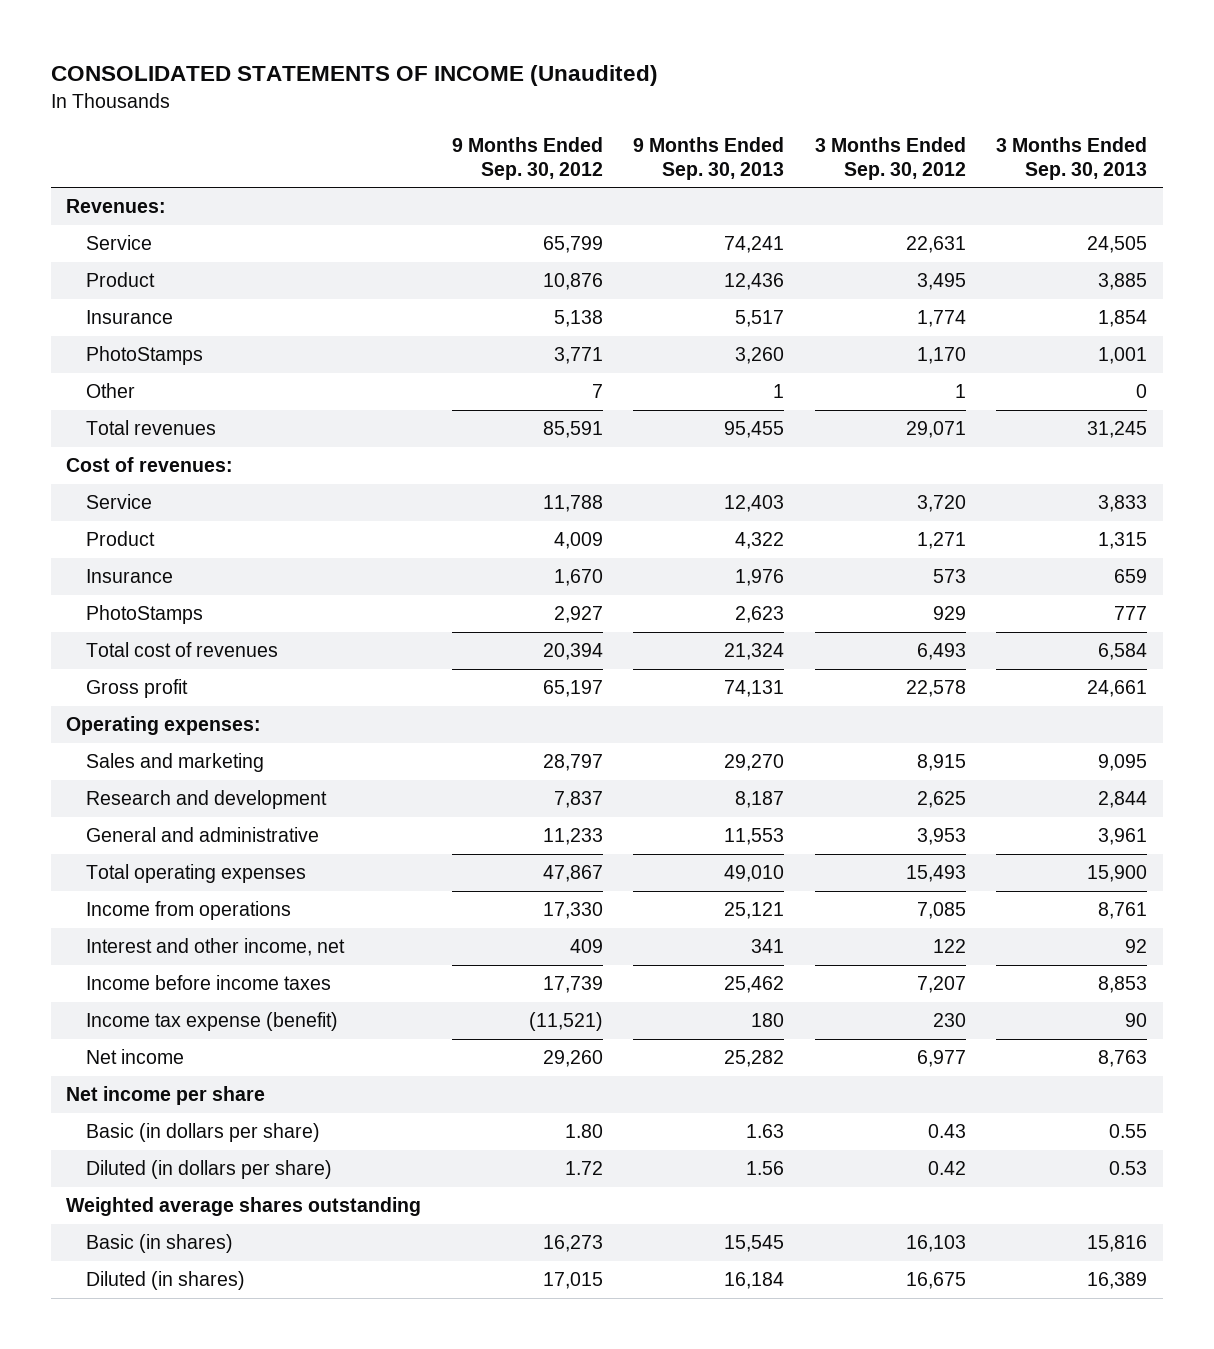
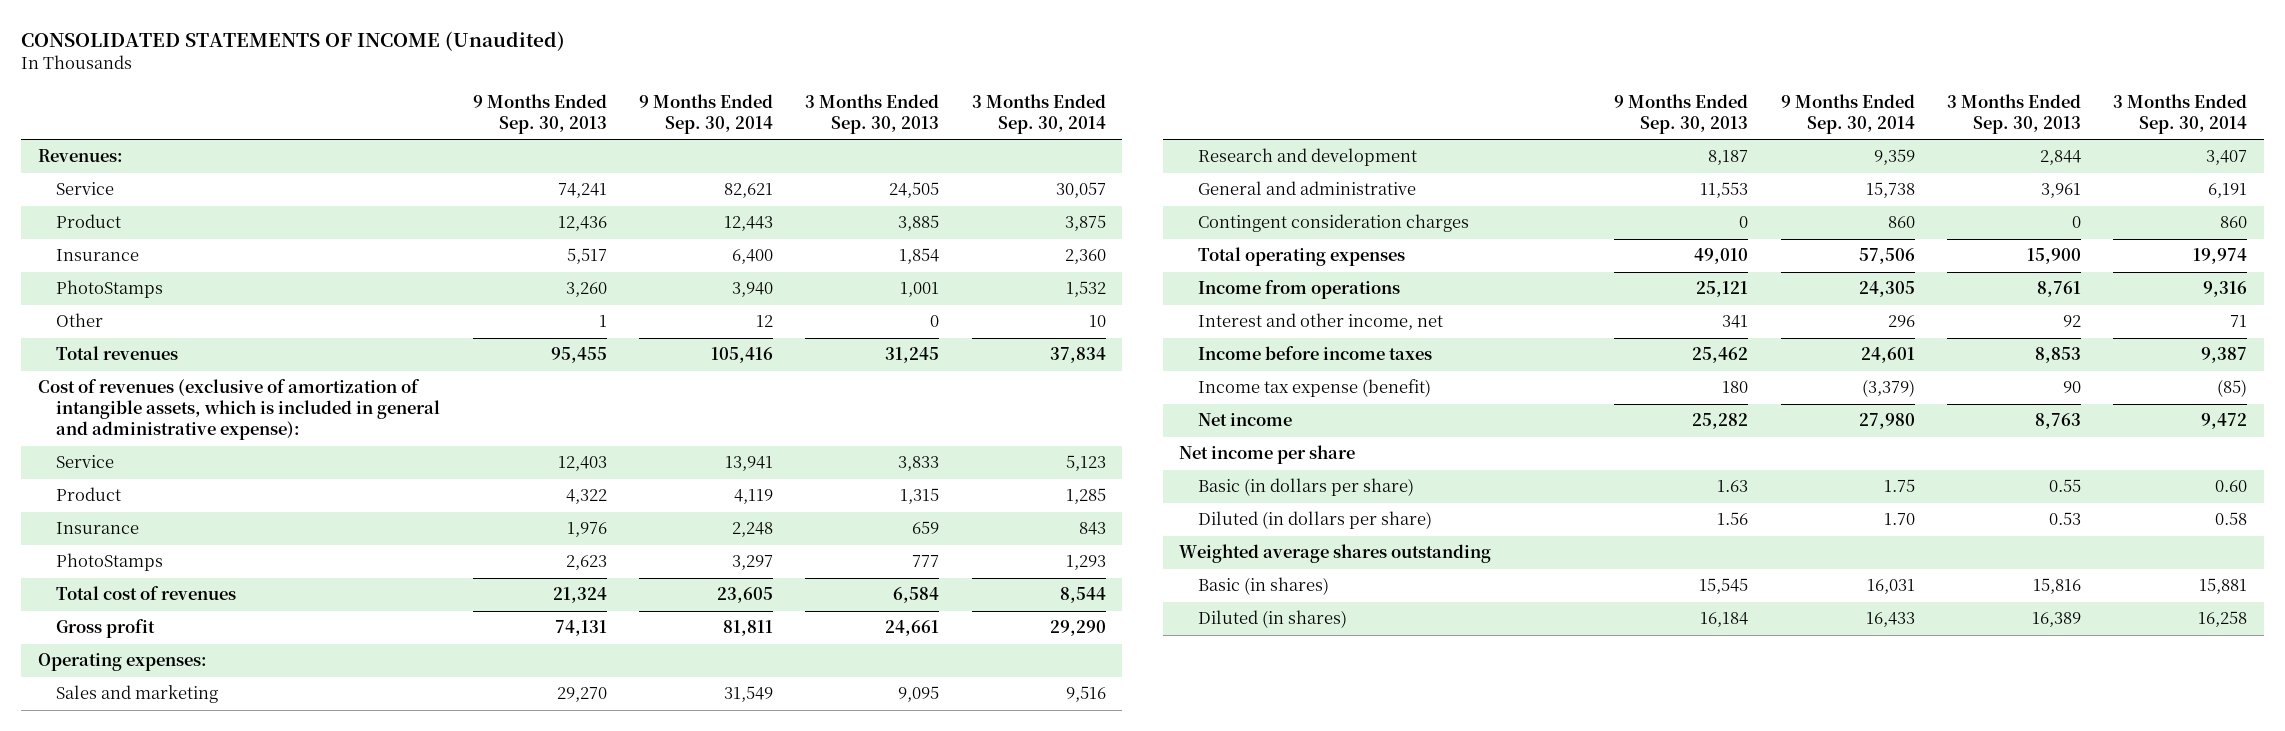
[451,137,603,180] 9 Months Ended Sep. 30, 2012 -> none
[814,137,966,180] 3 Months Ended Sep. 30, 2012 -> none
none -> [638,94,773,135] 9 Months Ended Sep. 30, 2014
none -> [971,94,1106,135] 3 Months Ended Sep. 30, 2014
[66,457,234,473] Cost of revenues: -> [37,379,441,441] Cost of revenues (exclusive of amortization of intangible assets, which is included in general and administrative expense):
none -> [1197,214,1469,233] Contingent consideration charges

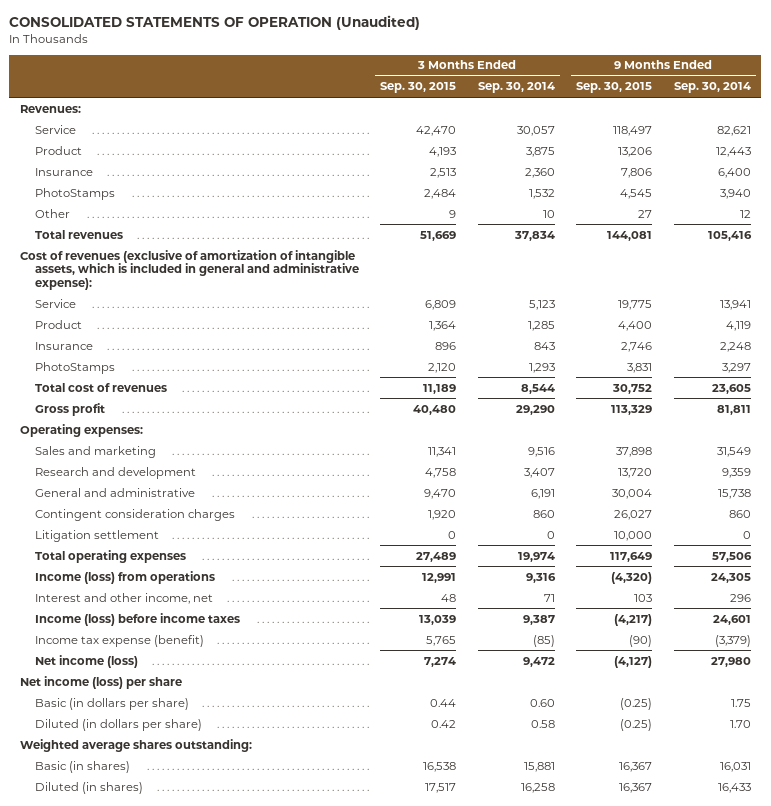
[21,30,566,51] CONSOLIDATED STATEMENTS OF INCOME (Unaudited) -> [9,15,421,31] CONSOLIDATED STATEMENTS OF OPERATION (Unaudited)
[472,94,607,135] 9 Months Ended Sep. 30, 2013 -> none
[805,94,940,135] 3 Months Ended Sep. 30, 2013 -> none
none -> [380,82,457,94] Sep. 30, 2015
none -> [576,82,653,94] Sep. 30, 2015
none -> [34,529,159,542] Litigation settlement
[1197,280,1400,300] Income from operations -> [34,570,215,584] Income (loss) from operations
[1197,346,1432,361] Income before income taxes -> [34,612,240,626] Income (loss) before income taxes
[1197,413,1292,427] Net income -> [34,654,138,668] Net income (loss)
[1179,445,1356,465] Net income per share -> [20,675,183,689] Net income (loss) per share
[1179,544,1492,564] Weighted average shares outstanding -> [20,738,253,752] Weighted average shares outstanding:

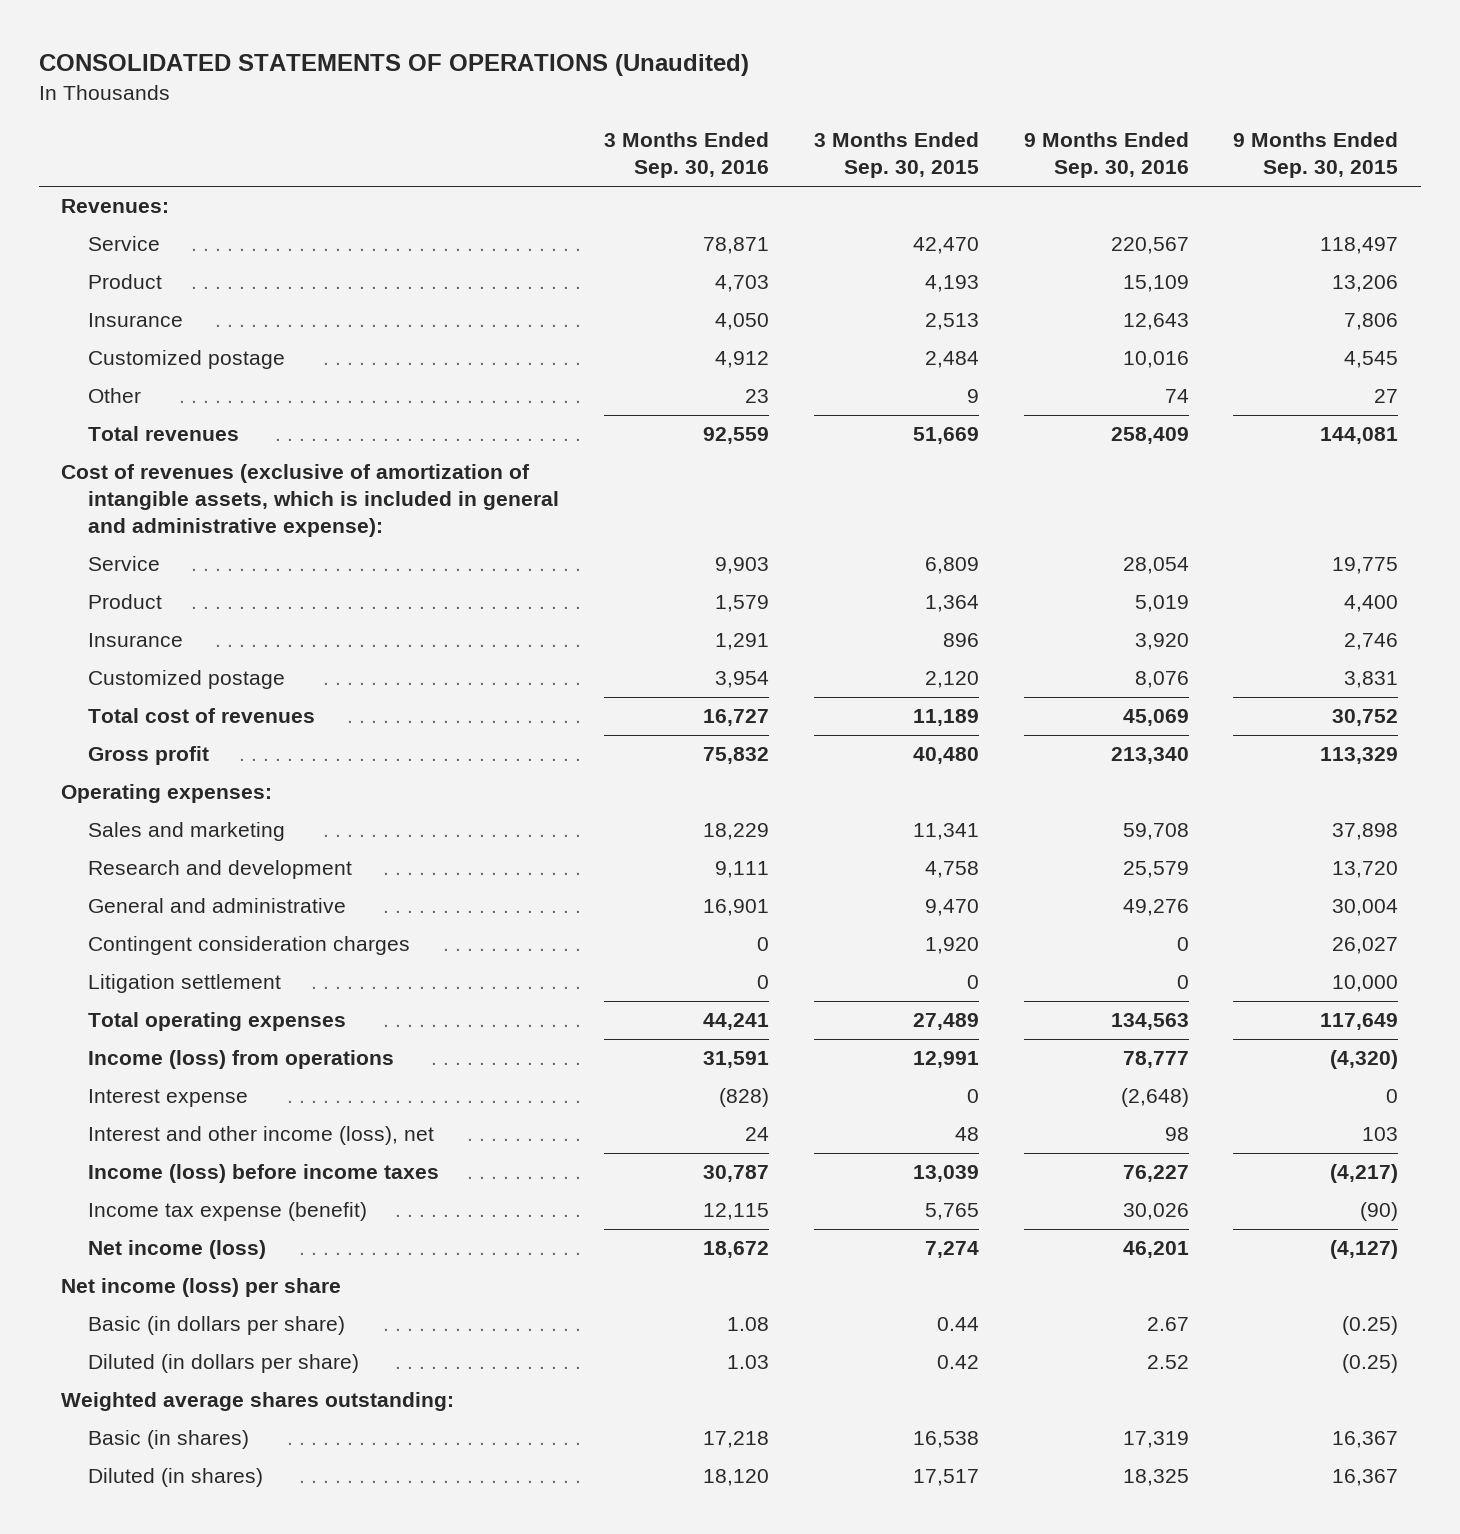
[9,15,421,31] CONSOLIDATED STATEMENTS OF OPERATION (Unaudited) -> [38,54,749,77] CONSOLIDATED STATEMENTS OF OPERATIONS (Unaudited)
[477,82,555,94] Sep. 30, 2014 -> none
[673,82,751,94] Sep. 30, 2014 -> none
none -> [603,132,769,179] 3 Months Ended Sep. 30, 2016
none -> [1023,132,1189,179] 9 Months Ended Sep. 30, 2016
[34,187,115,200] PhotoStamps -> [87,350,285,370] Customized postage
[34,361,115,374] PhotoStamps -> [87,670,285,690] Customized postage
none -> [87,1089,248,1108] Interest expense
[34,592,213,604] Interest and other income, net -> [87,1126,434,1146] Interest and other income (loss), net

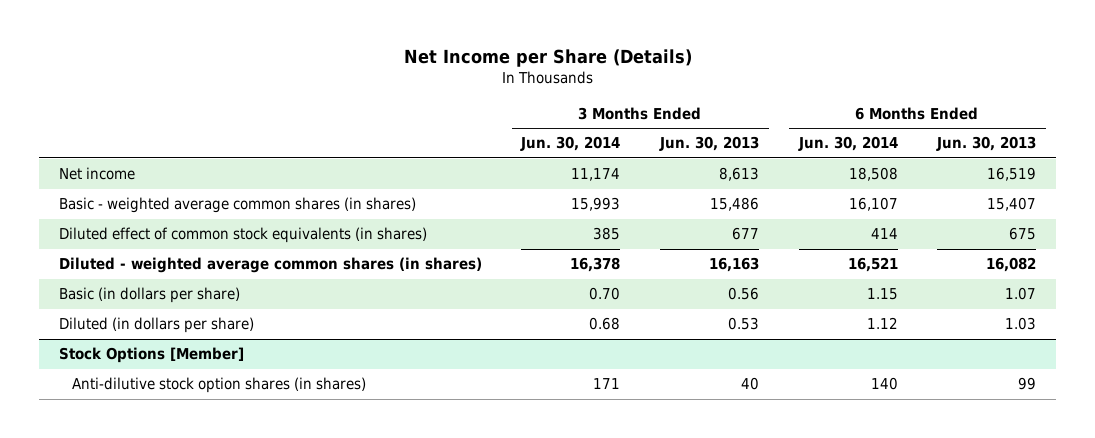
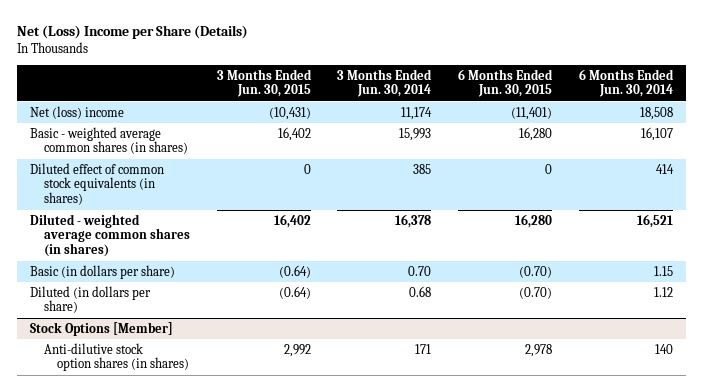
[403,48,692,67] Net Income per Share (Details) -> [16,24,248,39] Net (Loss) Income per Share (Details)
[659,136,760,152] Jun. 30, 2013 -> none
[936,136,1037,152] Jun. 30, 2013 -> none
none -> [216,68,312,98] 3 Months Ended Jun. 30, 2015
none -> [458,68,554,98] 6 Months Ended Jun. 30, 2015
[58,167,135,181] Net income -> [30,105,125,119] Net (loss) income

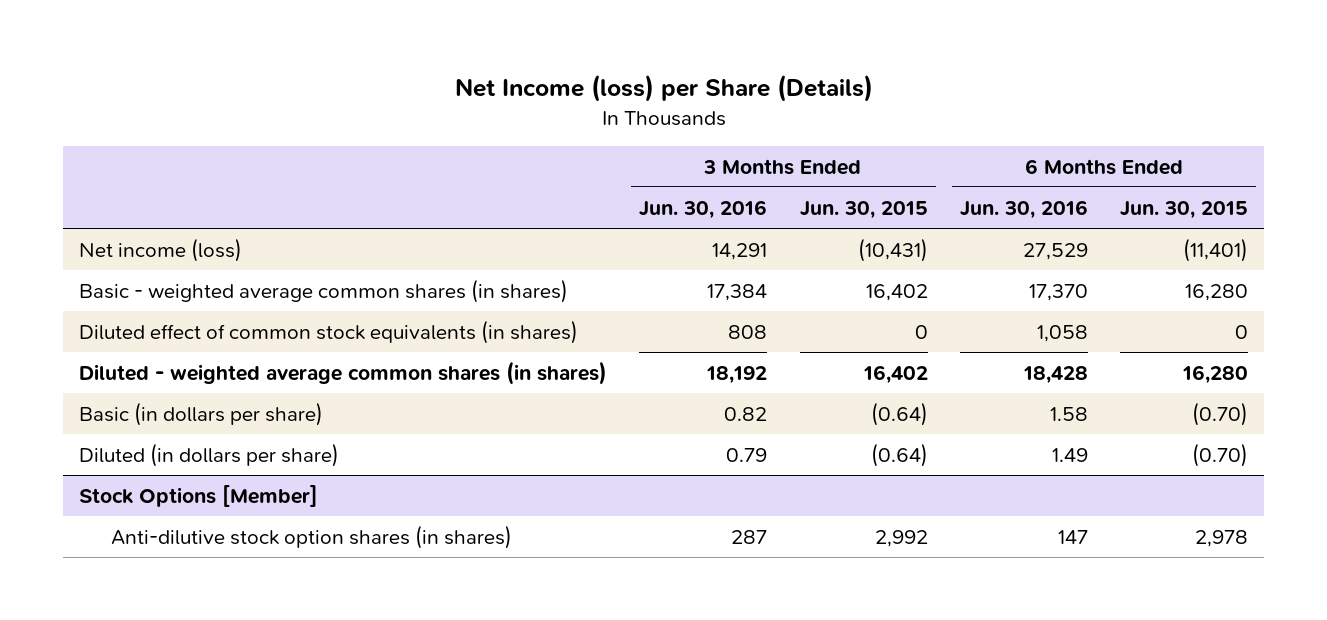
[16,24,248,39] Net (Loss) Income per Share (Details) -> [454,74,873,103] Net Income (loss) per Share (Details)
[337,68,433,98] 3 Months Ended Jun. 30, 2014 -> none
[578,68,674,98] 6 Months Ended Jun. 30, 2014 -> none
none -> [639,199,768,219] Jun. 30, 2016
none -> [959,199,1088,219] Jun. 30, 2016
[30,105,125,119] Net (loss) income -> [79,237,243,262] Net income (loss)

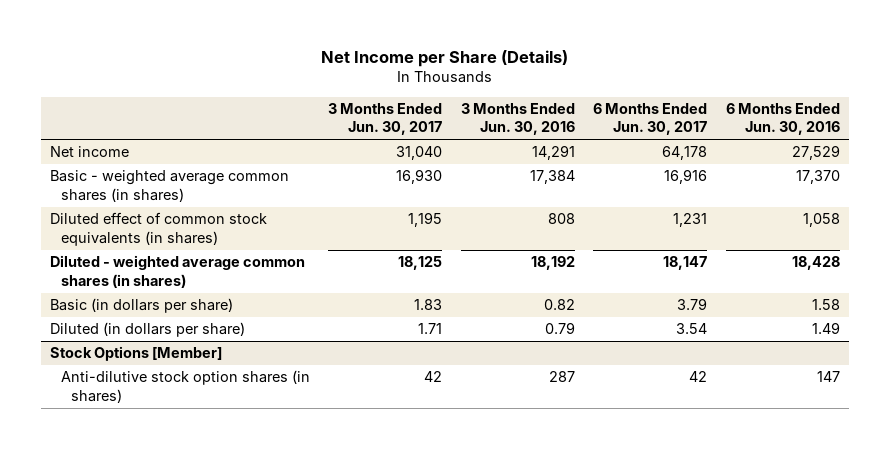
[454,74,873,103] Net Income (loss) per Share (Details) -> [320,50,568,68] Net Income per Share (Details)
[799,200,928,219] Jun. 30, 2015 -> none
[1119,200,1248,219] Jun. 30, 2015 -> none
none -> [328,103,443,136] 3 Months Ended Jun. 30, 2017
none -> [593,103,708,136] 6 Months Ended Jun. 30, 2017
[79,237,243,262] Net income (loss) -> [50,146,130,158] Net income

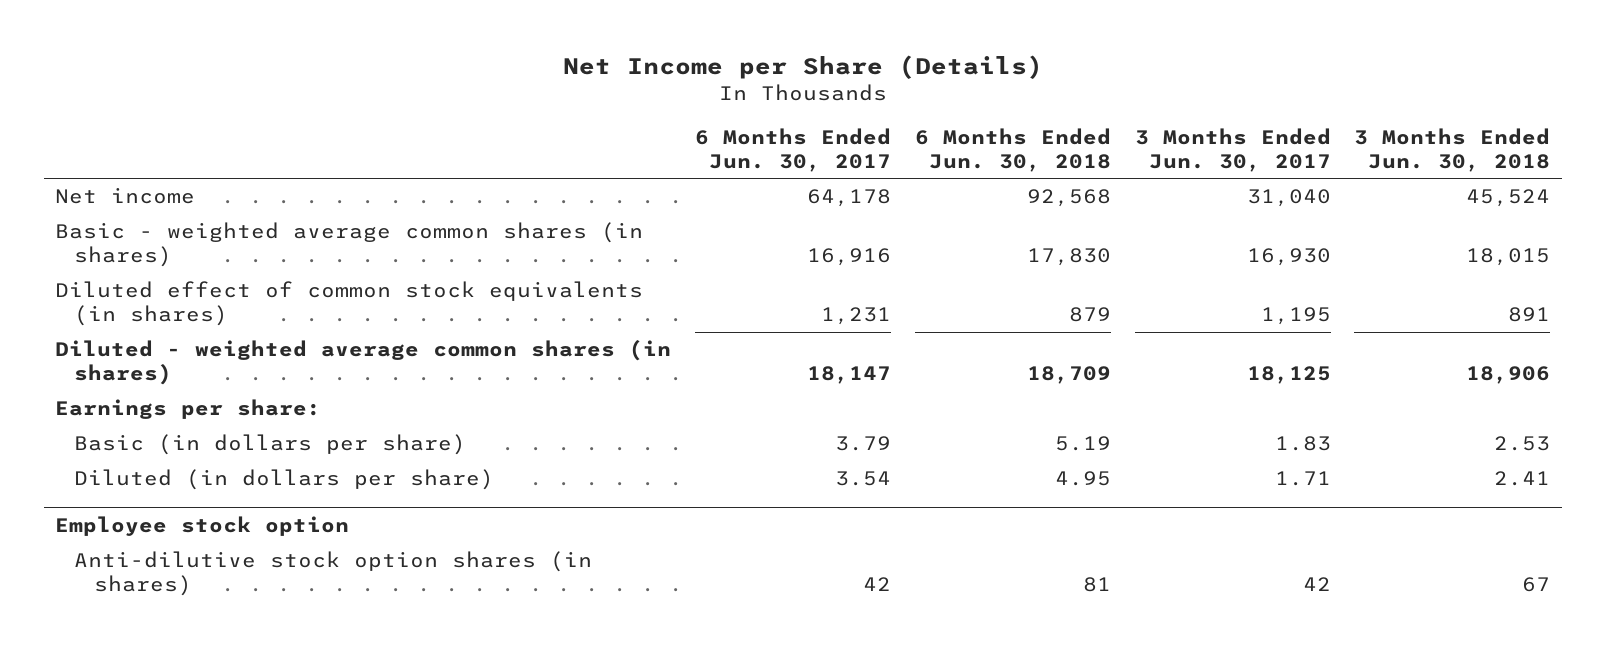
[460,103,575,136] 3 Months Ended Jun. 30, 2016 -> none
[725,103,840,136] 6 Months Ended Jun. 30, 2016 -> none
none -> [914,127,1111,172] 6 Months Ended Jun. 30, 2018
none -> [1354,127,1551,172] 3 Months Ended Jun. 30, 2018
none -> [55,399,322,420] Earnings per share:
[50,346,223,362] Stock Options [Member] -> [55,516,350,537] Employee stock option

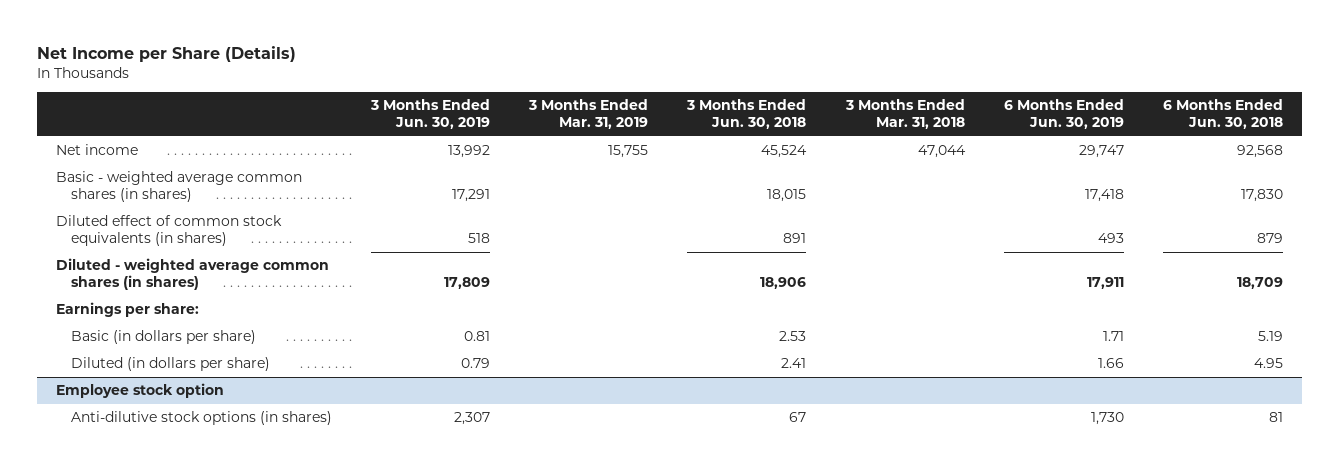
[695,127,892,172] 6 Months Ended Jun. 30, 2017 -> none
[1134,127,1331,172] 3 Months Ended Jun. 30, 2017 -> none
none -> [370,99,491,130] 3 Months Ended Jun. 30, 2019
none -> [528,99,649,130] 3 Months Ended Mar. 31, 2019
none -> [844,99,965,130] 3 Months Ended Mar. 31, 2018
none -> [1003,99,1124,130] 6 Months Ended Jun. 30, 2019
[74,551,593,597] Anti-dilutive stock option shares (in shares) -> [71,411,333,426] Anti-dilutive stock options (in shares)

